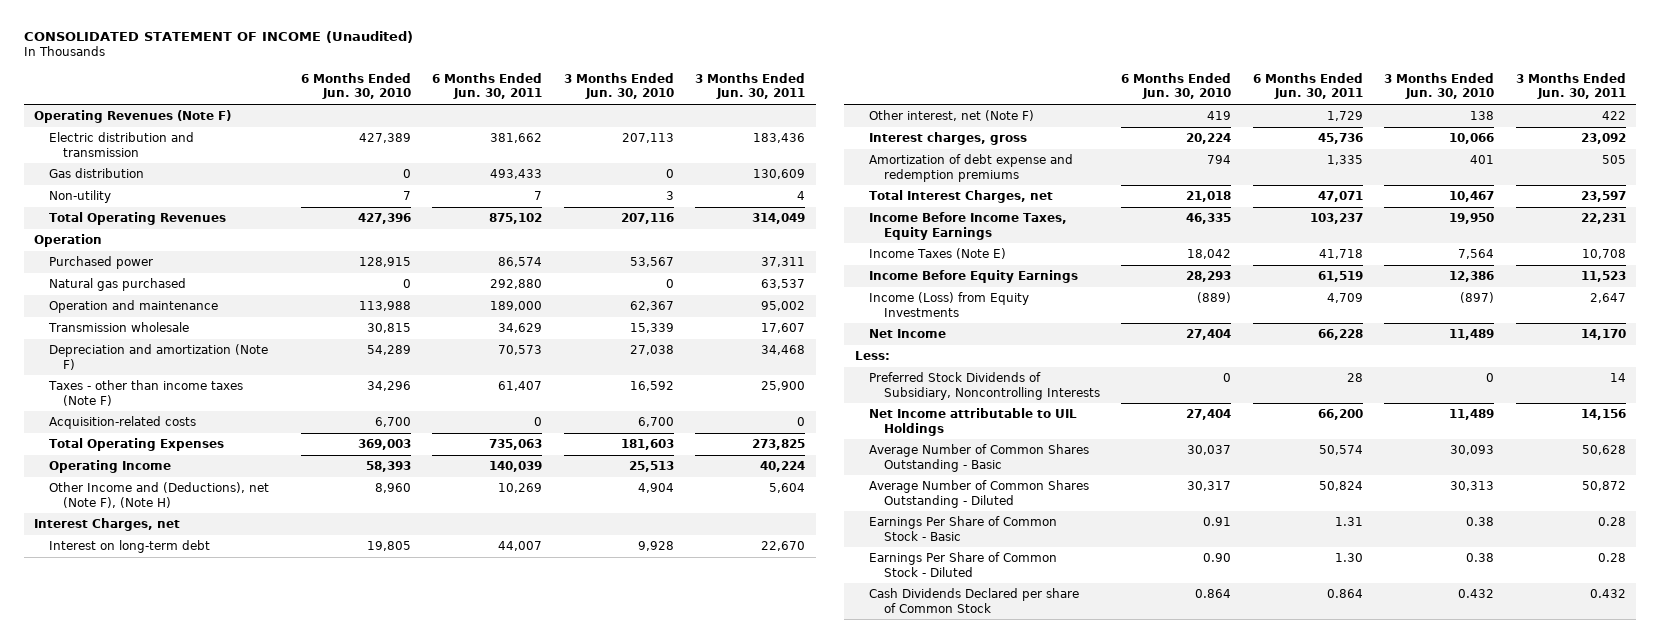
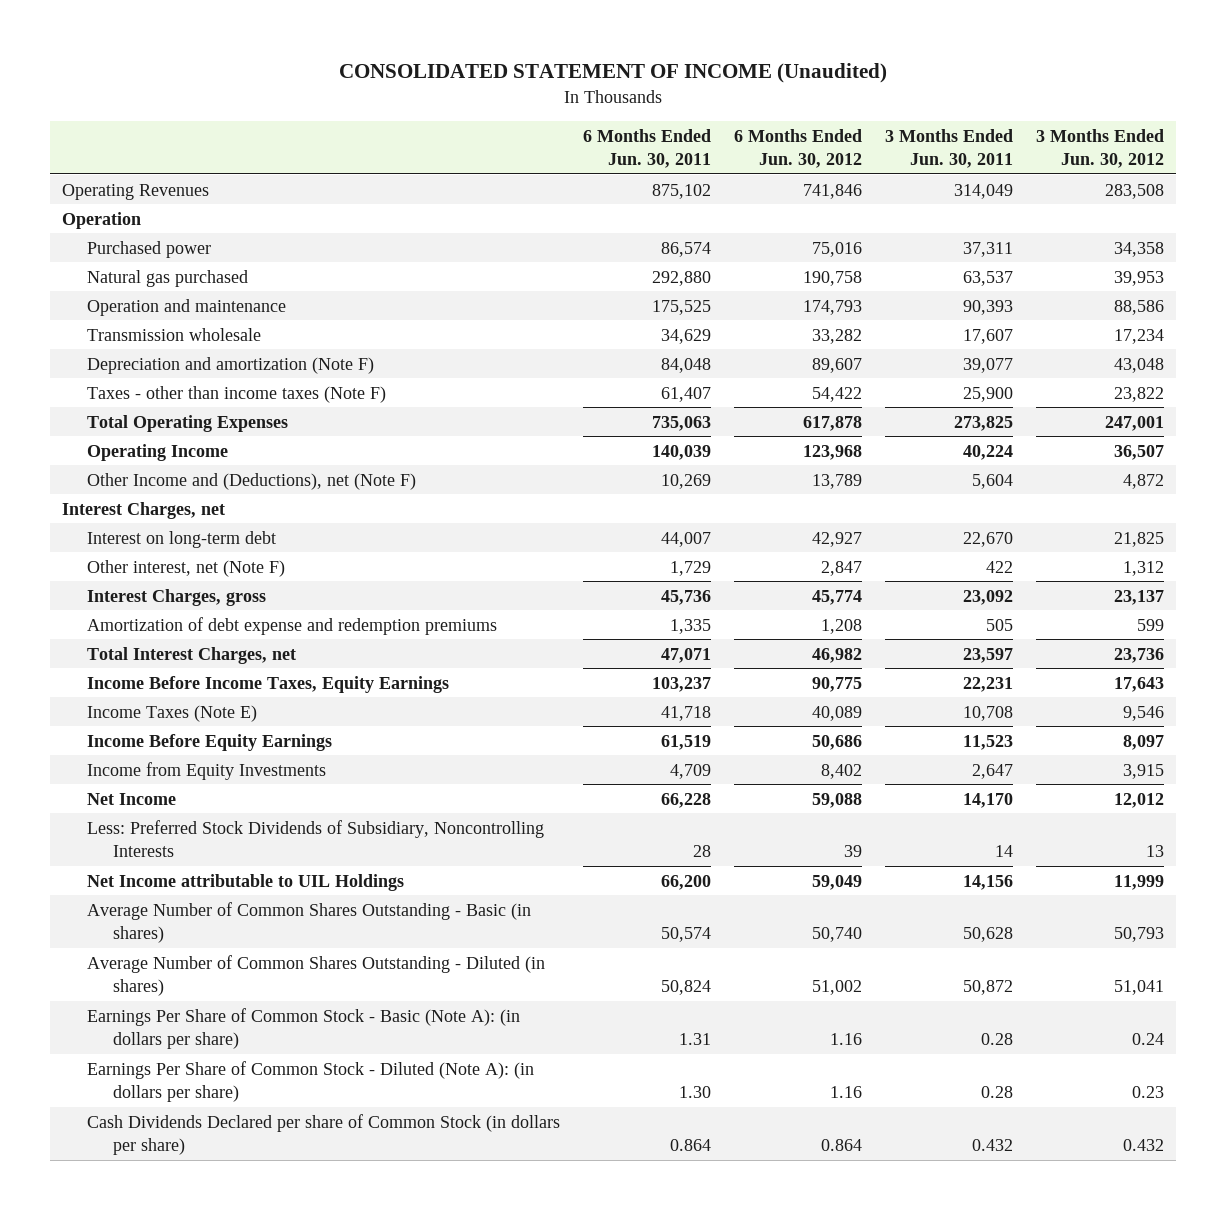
[300,72,411,100] 6 Months Ended Jun. 30, 2010 -> none
[563,72,674,100] 3 Months Ended Jun. 30, 2010 -> none
none -> [734,128,863,169] 6 Months Ended Jun. 30, 2012
none -> [1036,128,1165,169] 3 Months Ended Jun. 30, 2012
[34,109,232,123] Operating Revenues (Note F) -> none
[48,131,194,157] Electric distribution and transmission -> none
[48,167,144,178] Gas distribution -> none
[48,189,111,203] Non-utility -> none
[48,211,226,225] Total Operating Revenues -> [61,183,209,200] Operating Revenues
[490,300,543,311] 189,000 -> [652,299,712,315] 175,525
[761,300,806,311] 95,002 -> [963,299,1014,315] 90,393
[498,344,543,355] 70,573 -> [661,357,712,373] 84,048
[761,344,806,355] 34,468 -> [963,357,1014,373] 39,077
[48,415,196,429] Acquisition-related costs -> none
[48,481,269,508] Other Income and (Deductions), net (Note F), (Note H) -> [87,472,417,490] Other Income and (Deductions), net (Note F)
[869,131,1028,145] Interest charges, gross -> [87,588,267,606] Interest Charges, gross
[869,291,1030,317] Income (Loss) from Equity Investments -> [87,761,327,780] Income from Equity Investments
[854,350,890,360] Less: -> none
[869,371,1100,400] Preferred Stock Dividends of Subsidiary, Noncontrolling Interests -> [87,819,545,858] Less: Preferred Stock Dividends of Subsidiary, Noncontrolling Interests
[869,443,1090,472] Average Number of Common Shares Outstanding - Basic -> [87,901,532,944] Average Number of Common Shares Outstanding - Basic (in shares)
[869,479,1090,508] Average Number of Common Shares Outstanding - Diluted -> [87,954,546,997] Average Number of Common Shares Outstanding - Diluted (in shares)
[869,515,1058,541] Earnings Per Share of Common Stock - Basic -> [87,1007,521,1050] Earnings Per Share of Common Stock - Basic (Note A): (in dollars per share)
[869,551,1058,577] Earnings Per Share of Common Stock - Diluted -> [87,1060,535,1103] Earnings Per Share of Common Stock - Diluted (Note A): (in dollars per share)
[869,587,1080,613] Cash Dividends Declared per share of Common Stock -> [87,1113,561,1156] Cash Dividends Declared per share of Common Stock (in dollars per share)

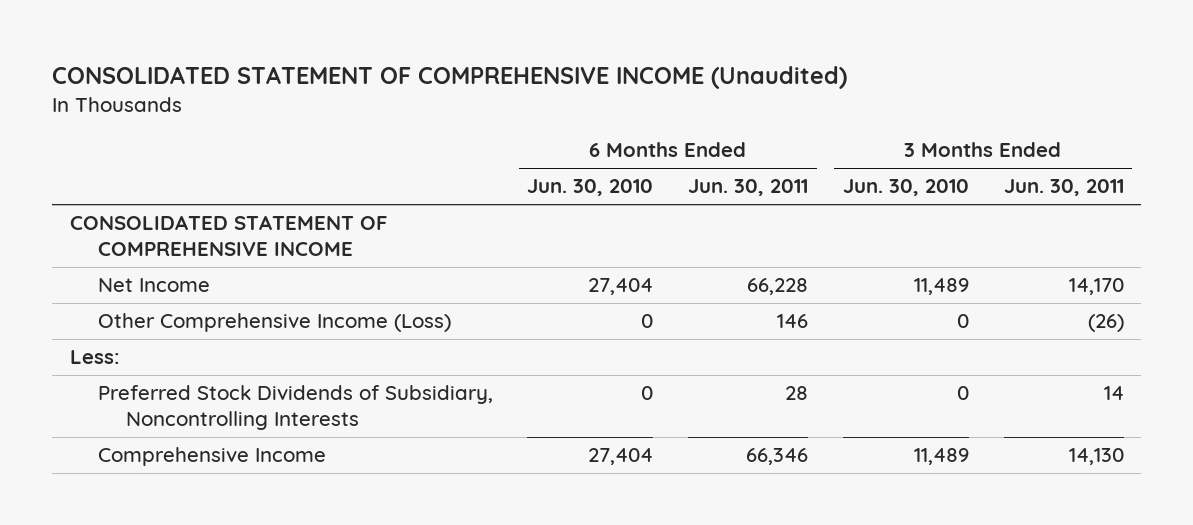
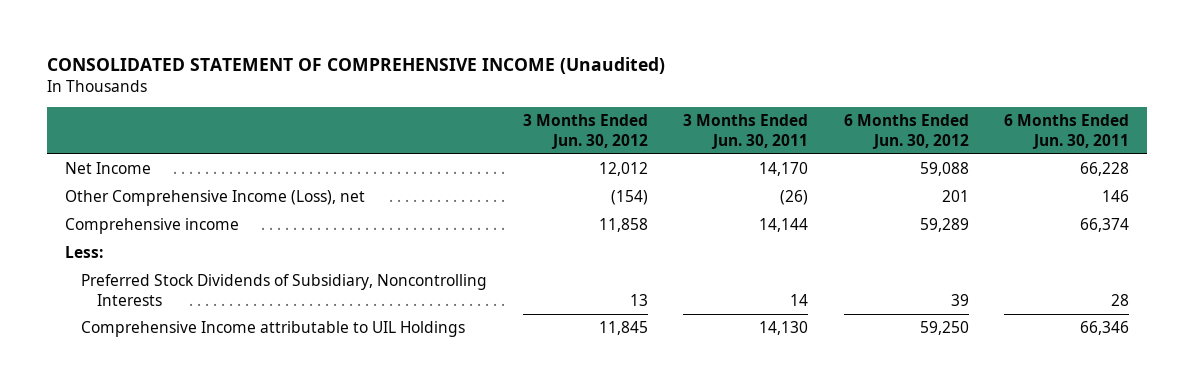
[527,179,654,197] Jun. 30, 2010 -> none
[842,179,969,197] Jun. 30, 2010 -> none
none -> [522,114,648,149] 3 Months Ended Jun. 30, 2012
none -> [843,114,969,149] 6 Months Ended Jun. 30, 2012
[69,215,388,256] CONSOLIDATED STATEMENT OF COMPREHENSIVE INCOME -> none
[97,313,451,333] Other Comprehensive Income (Loss) -> [64,190,365,207] Other Comprehensive Income (Loss), net
none -> [64,218,239,235] Comprehensive income
[97,447,326,467] Comprehensive Income -> [80,321,465,338] Comprehensive Income attributable to UIL Holdings

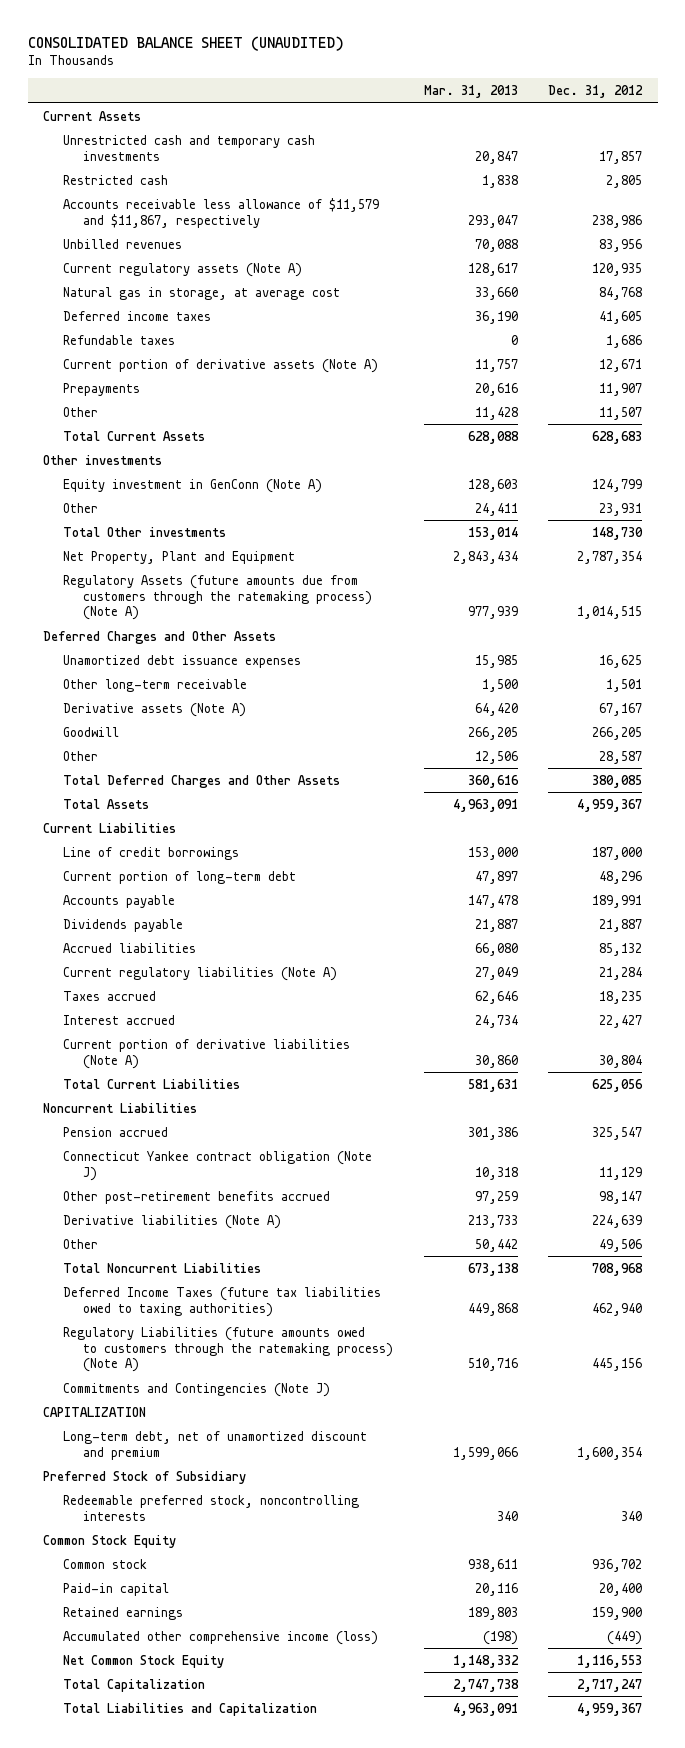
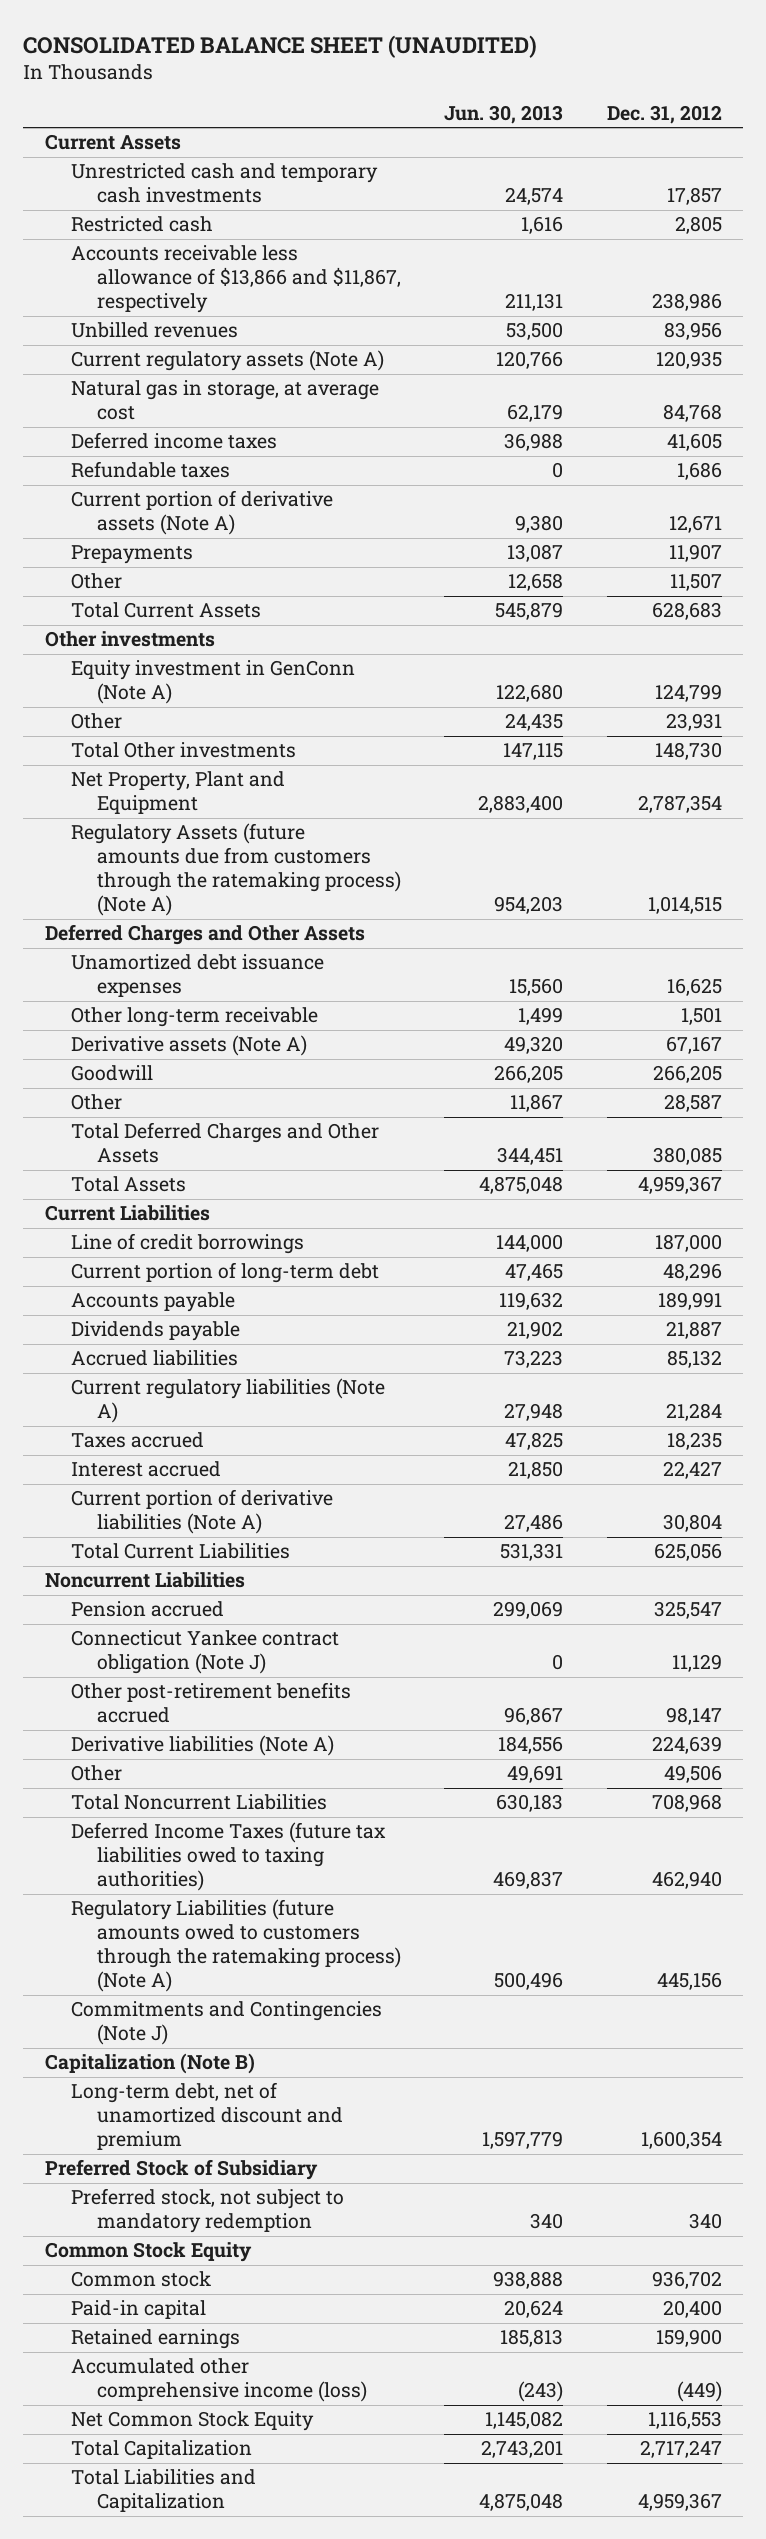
[423,85,518,99] Mar. 31, 2013 -> none
none -> [444,104,564,124] Jun. 30, 2013
[62,197,379,228] Accounts receivable less allowance of $11,579 and $11,867, respectively -> [70,245,401,314] Accounts receivable less allowance of $13,866 and $11,867, respectively
[43,1406,147,1417] CAPITALIZATION -> [44,2053,255,2075] Capitalization (Note B)
[62,1494,359,1521] Redeemable preferred stock, noncontrolling interests -> [70,2188,344,2234] Preferred stock, not subject to mandatory redemption

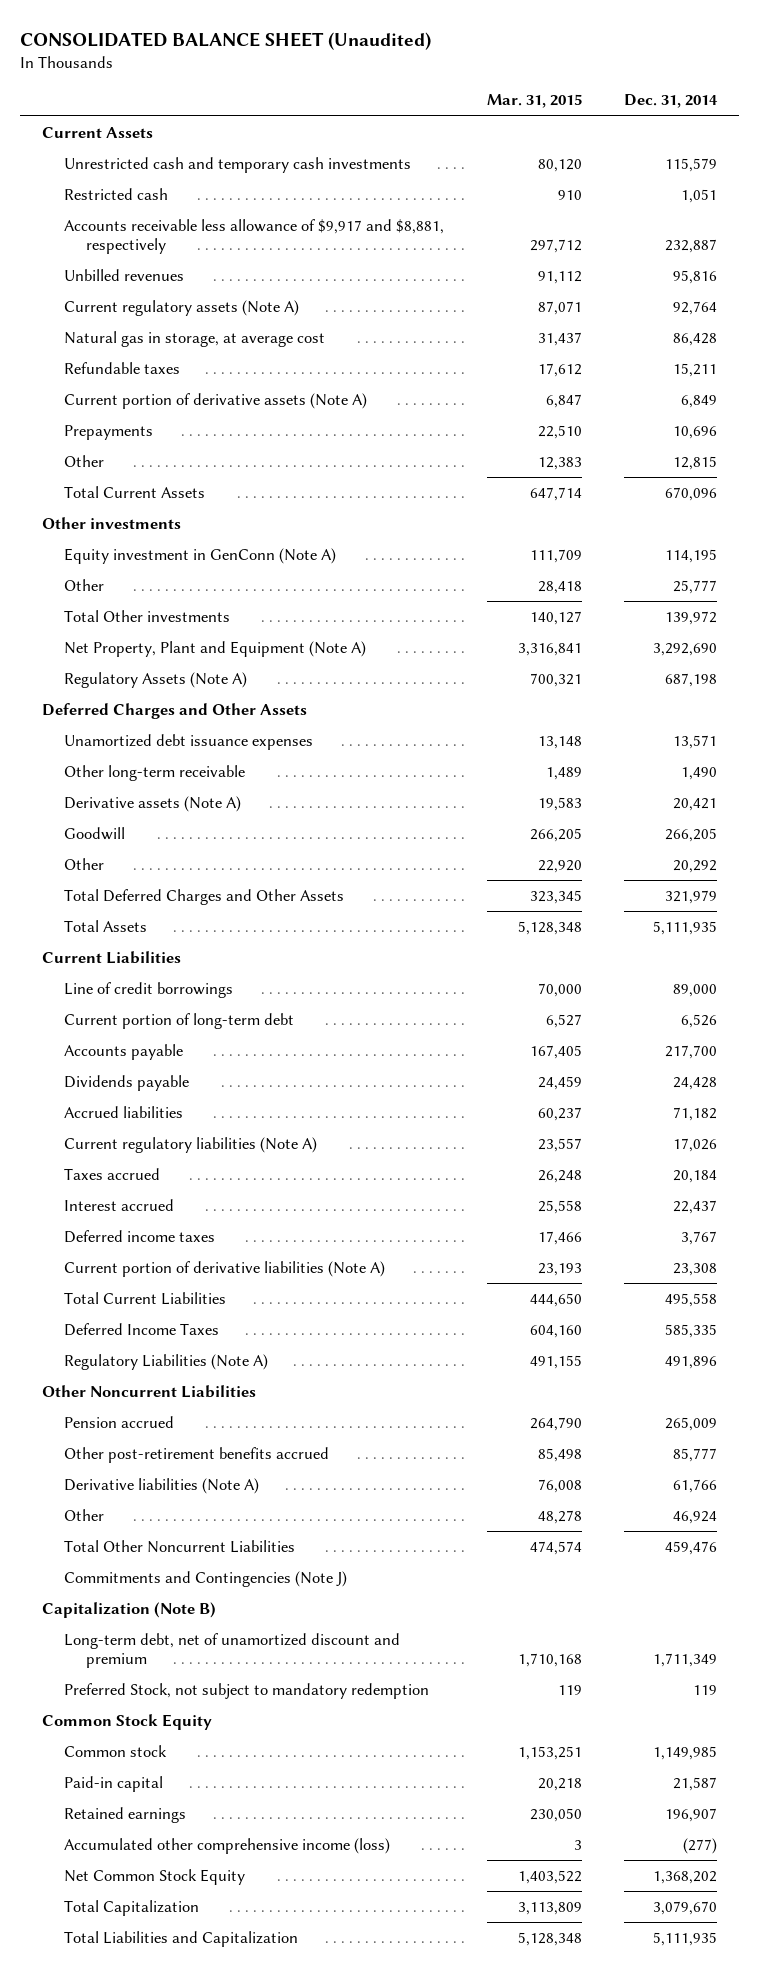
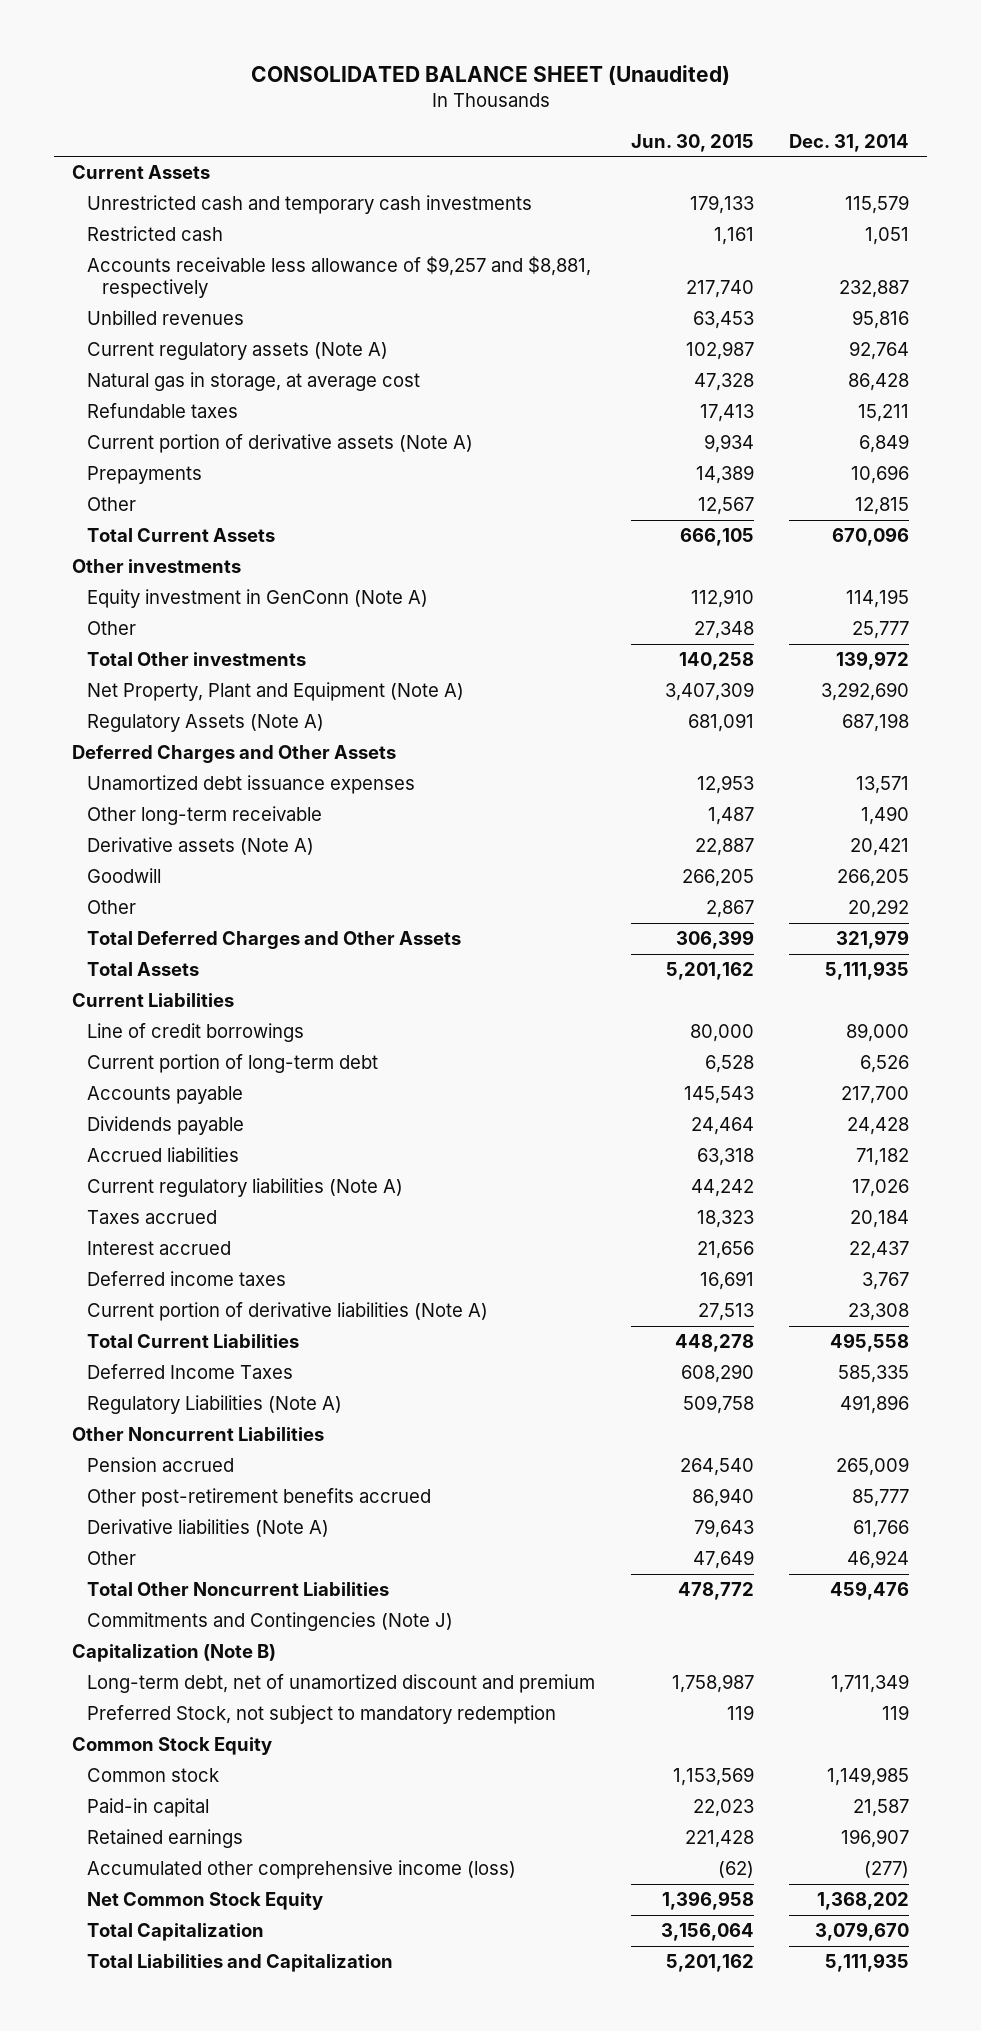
[486,94,582,109] Mar. 31, 2015 -> none
none -> [630,133,754,152] Jun. 30, 2015
[63,219,444,255] Accounts receivable less allowance of $9,917 and $8,881, respectively -> [86,255,591,299] Accounts receivable less allowance of $9,257 and $8,881, respectively

